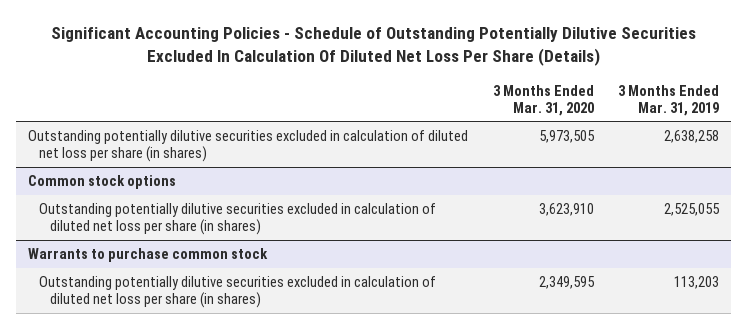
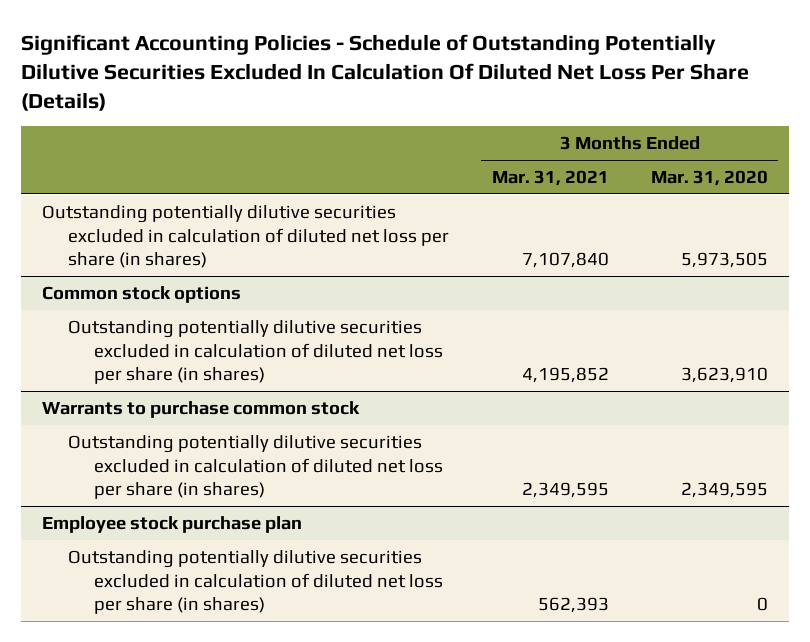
[617,84,719,116] 3 Months Ended Mar. 31, 2019 -> none
none -> [491,169,609,186] Mar. 31, 2021
none -> [42,515,303,533] Employee stock purchase plan
none -> [68,549,444,615] Outstanding potentially dilutive securities excluded in calculation of diluted net loss per share (in shares)

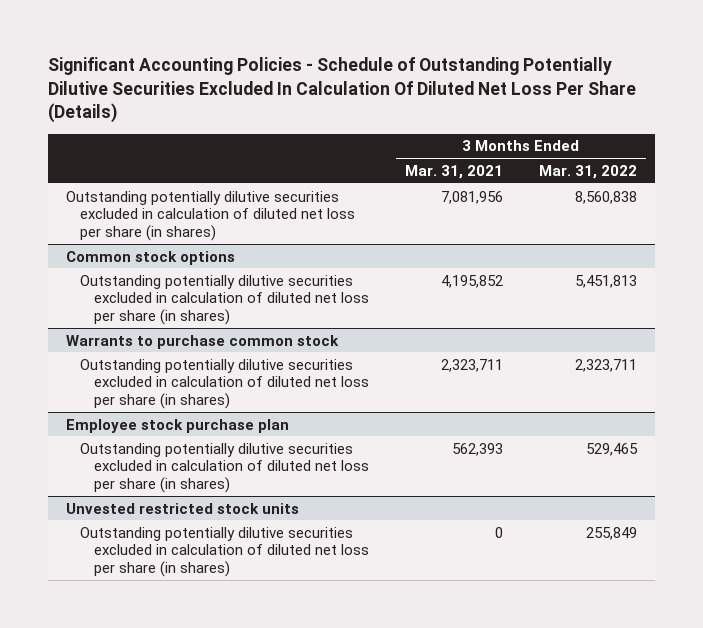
[650,169,768,186] Mar. 31, 2020 -> none
none -> [539,164,638,179] Mar. 31, 2022
[521,252,609,269] 7,107,840 -> [441,190,504,204] 7,081,956
[521,482,609,499] 2,349,595 -> [441,358,504,372] 2,323,711
none -> [66,502,300,514] Unvested restricted stock units
none -> [80,526,370,578] Outstanding potentially dilutive securities excluded in calculation of diluted net loss per share (in shares)

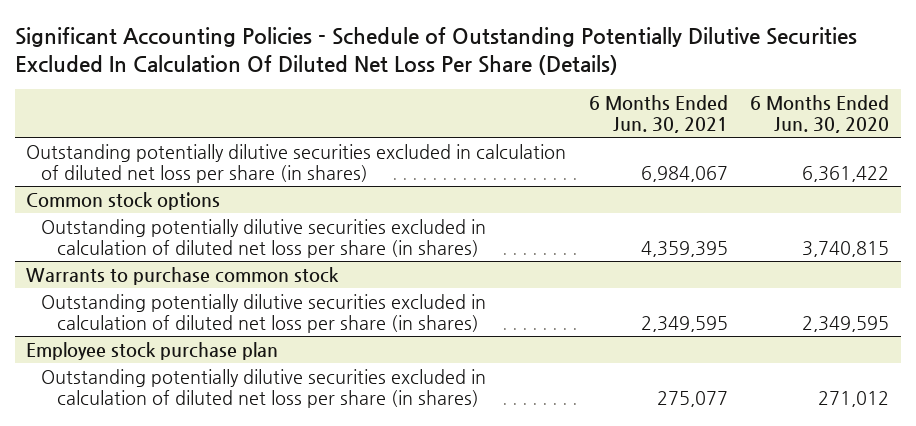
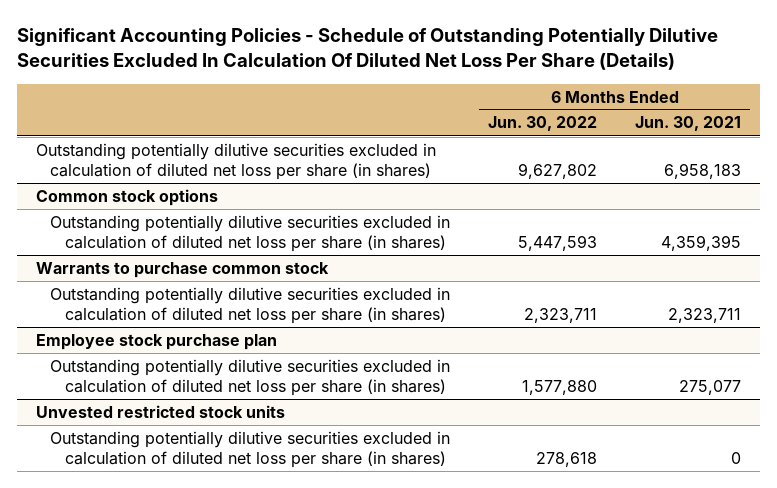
[750,94,890,134] 6 Months Ended Jun. 30, 2020 -> none
none -> [488,116,598,132] Jun. 30, 2022
[640,166,728,183] 6,984,067 -> [663,163,741,180] 6,958,183
[640,316,728,333] 2,349,595 -> [667,308,741,324] 2,323,711
none -> [36,404,286,418] Unvested restricted stock units
none -> [50,430,451,469] Outstanding potentially dilutive securities excluded in calculation of diluted net loss per share (in shares)

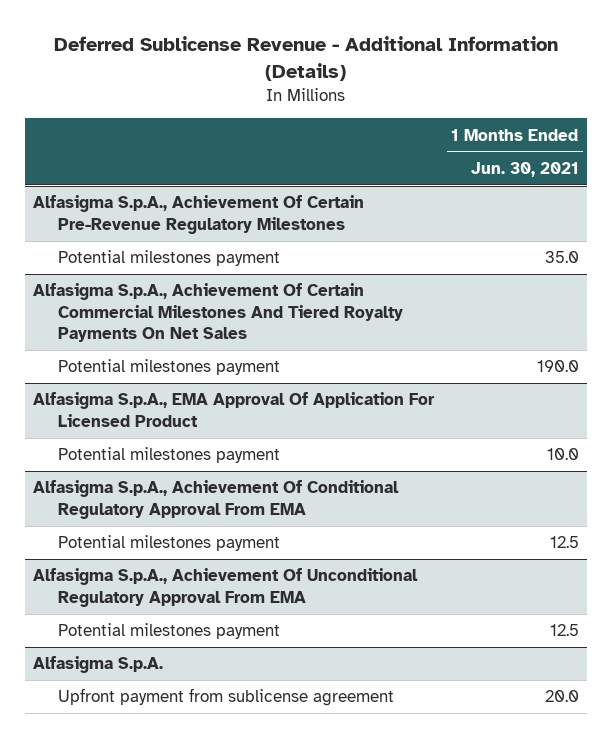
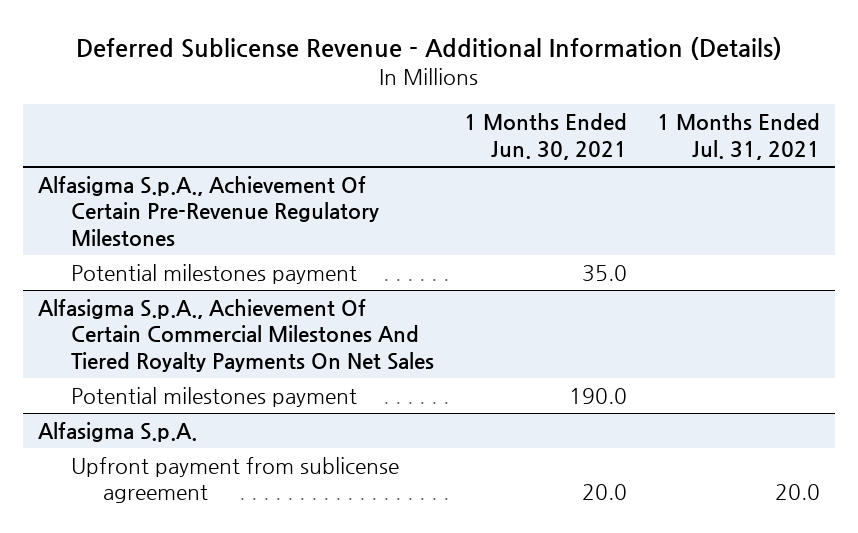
none -> [656,113,820,160] 1 Months Ended Jul. 31, 2021
[33,392,436,427] Alfasigma S.p.A., EMA Approval Of Application For Licensed Product -> none
[57,447,280,464] Potential milestones payment -> none
[33,480,400,519] Alfasigma S.p.A., Achievement Of Conditional Regulatory Approval From EMA -> none
[57,535,280,552] Potential milestones payment -> none
[33,568,419,607] Alfasigma S.p.A., Achievement Of Unconditional Regulatory Approval From EMA -> none
[57,623,280,640] Potential milestones payment -> none

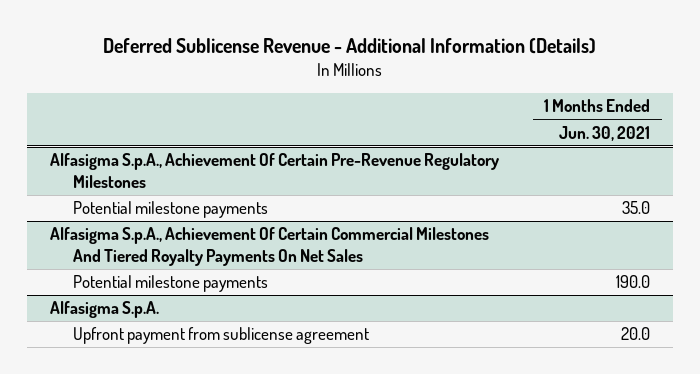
[656,113,820,160] 1 Months Ended Jul. 31, 2021 -> none
[70,263,357,284] Potential milestones payment -> [72,201,268,219] Potential milestone payments
[70,386,357,407] Potential milestones payment -> [72,275,268,293] Potential milestone payments

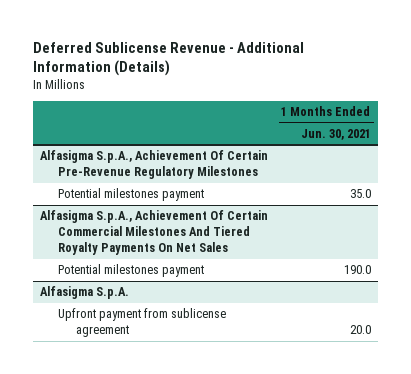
[72,201,268,219] Potential milestone payments -> [58,188,205,202] Potential milestones payment
[72,275,268,293] Potential milestone payments -> [58,264,205,278] Potential milestones payment

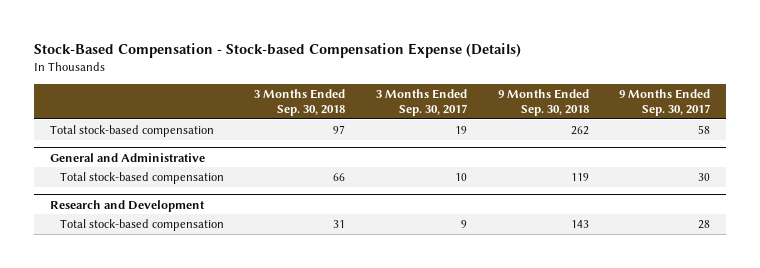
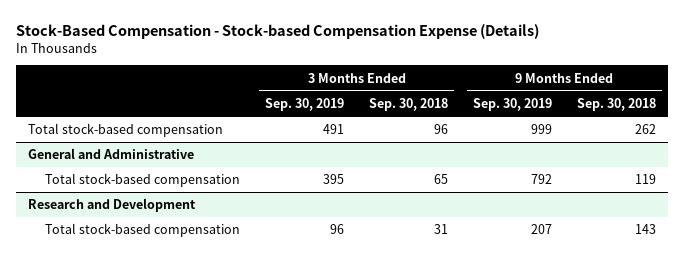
[376,88,468,116] 3 Months Ended Sep. 30, 2017 -> none
[619,88,711,116] 9 Months Ended Sep. 30, 2017 -> none
none -> [265,98,345,112] Sep. 30, 2019
none -> [472,98,552,112] Sep. 30, 2019
[333,125,346,135] 97 -> [433,124,448,135] 96
[333,173,346,182] 66 -> [433,174,448,185] 65

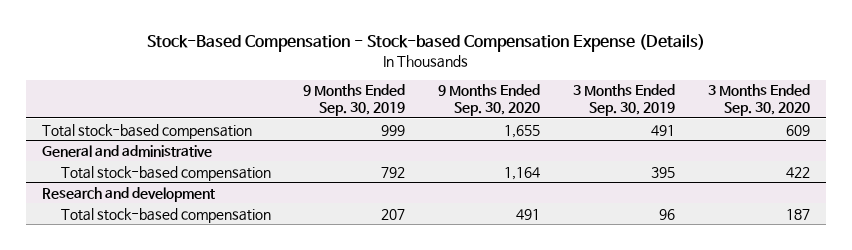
[368,98,448,112] Sep. 30, 2018 -> none
[576,98,656,112] Sep. 30, 2018 -> none
none -> [438,84,541,117] 9 Months Ended Sep. 30, 2020
none -> [707,84,810,117] 3 Months Ended Sep. 30, 2020
[28,148,195,160] General and Administrative -> [42,144,213,157] General and administrative
[28,198,197,213] Research and Development -> [42,186,216,202] Research and development

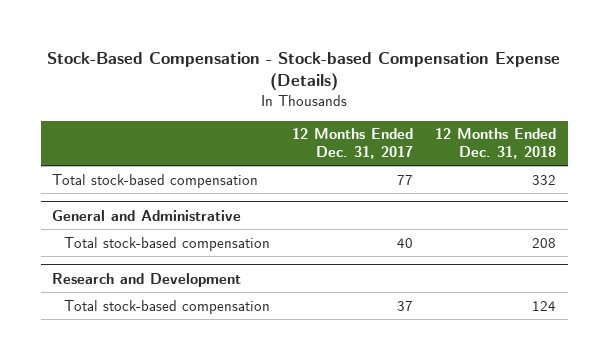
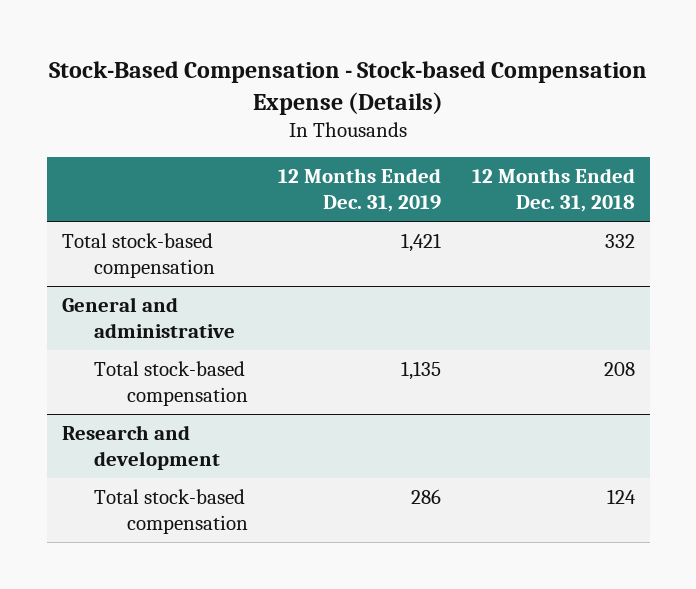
[292,128,414,160] 12 Months Ended Dec. 31, 2017 -> none
none -> [278,168,442,213] 12 Months Ended Dec. 31, 2019
[51,209,241,221] General and Administrative -> [61,297,236,338] General and administrative
[51,272,241,287] Research and Development -> [61,425,221,470] Research and development

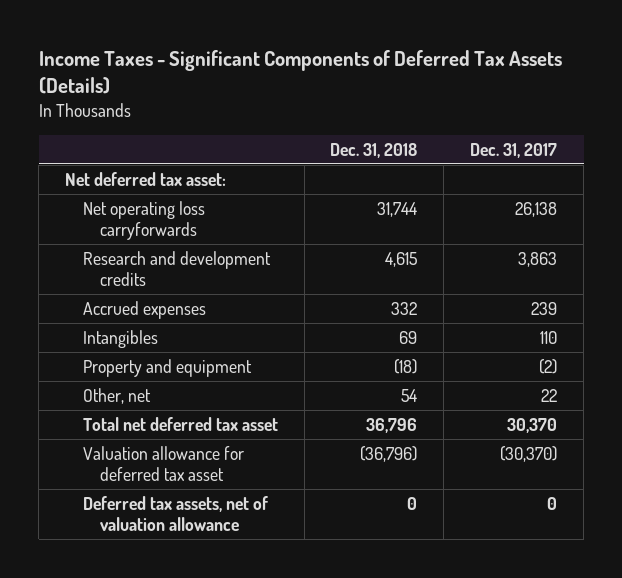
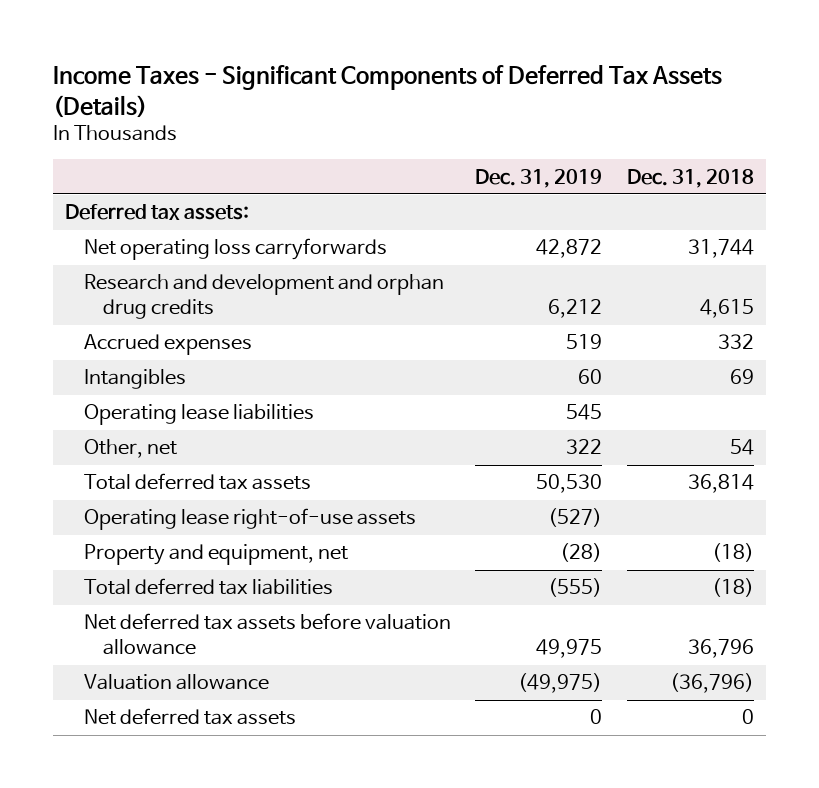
[470,142,558,158] Dec. 31, 2017 -> none
none -> [475,168,603,188] Dec. 31, 2019
[65,171,227,186] Net deferred tax asset: -> [65,204,250,221] Deferred tax assets:
[82,250,271,286] Research and development credits -> [84,274,445,320] Research and development and orphan drug credits
[82,358,252,377] Property and equipment -> none
none -> [84,404,315,426] Operating lease liabilities
[82,416,278,431] Total net deferred tax asset -> [84,473,312,491] Total deferred tax assets
[366,417,418,433] 36,796 -> [687,474,754,494] 36,814
none -> [84,508,417,531] Operating lease right-of-use assets
none -> [84,544,349,566] Property and equipment, net
none -> [84,578,334,596] Total deferred tax liabilities
none -> [84,613,452,656] Net deferred tax assets before valuation allowance
[82,445,244,481] Valuation allowance for deferred tax asset -> [84,674,270,691] Valuation allowance
[82,495,268,531] Deferred tax assets, net of valuation allowance -> [84,708,297,726] Net deferred tax assets

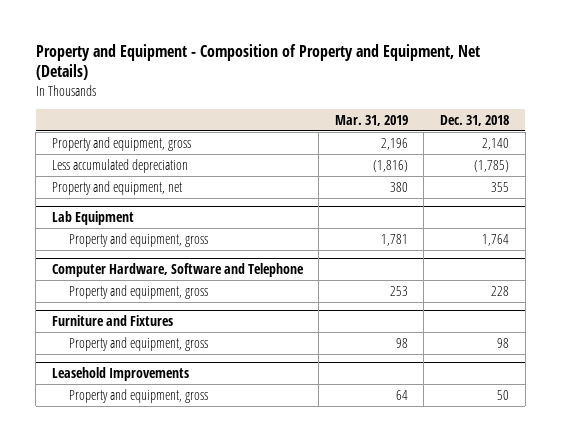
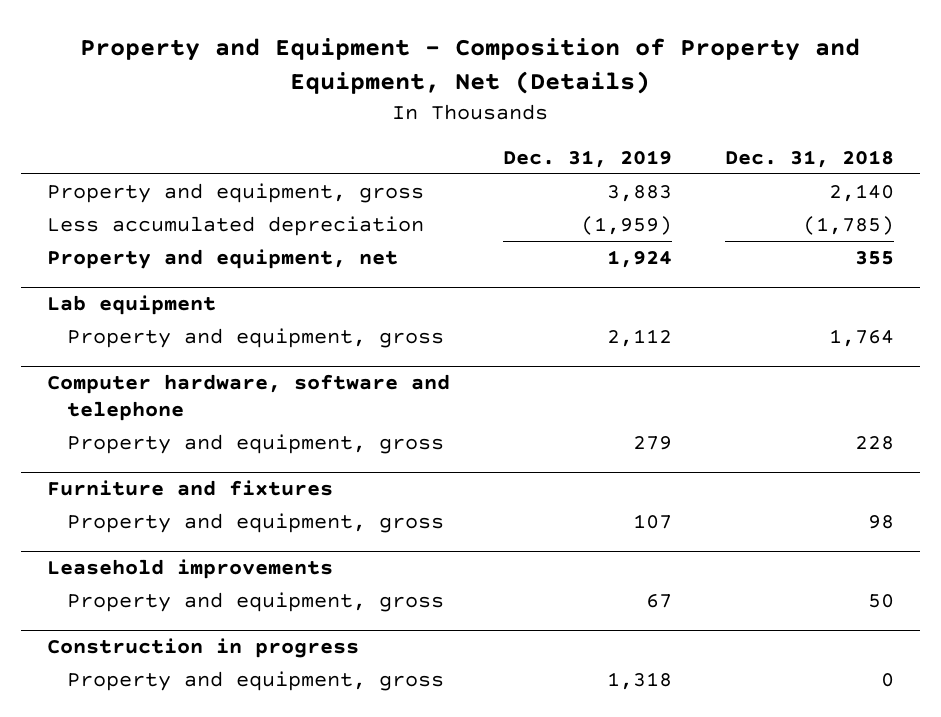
[334,114,408,126] Mar. 31, 2019 -> none
none -> [502,149,672,168] Dec. 31, 2019
[51,210,134,225] Lab Equipment -> [47,295,217,316] Lab equipment
[51,262,304,277] Computer Hardware, Software and Telephone -> [47,374,451,422] Computer hardware, software and telephone
[51,314,173,326] Furniture and Fixtures -> [47,480,334,497] Furniture and fixtures
[51,366,189,381] Leasehold Improvements -> [47,559,334,580] Leasehold improvements
none -> [47,638,360,659] Construction in progress
none -> [67,670,445,691] Property and equipment, gross

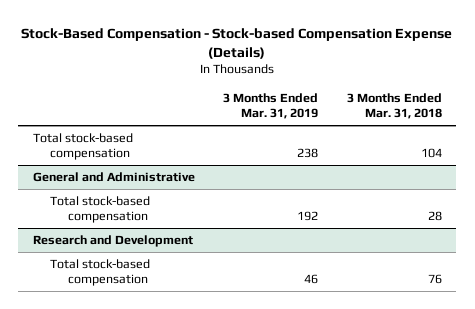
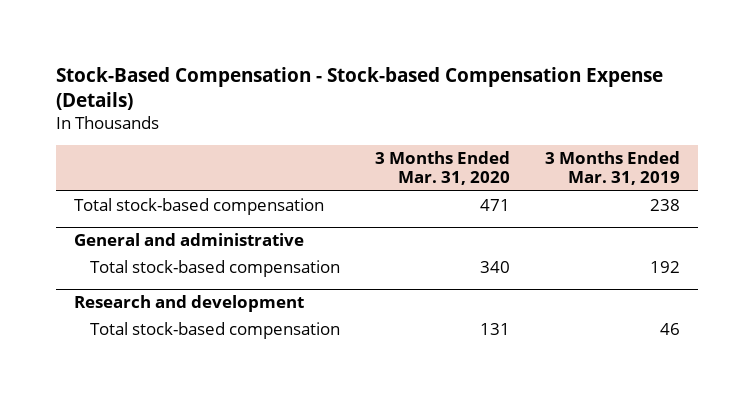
[346,92,442,119] 3 Months Ended Mar. 31, 2018 -> none
none -> [374,151,510,186] 3 Months Ended Mar. 31, 2020
[32,172,195,183] General and Administrative -> [73,233,304,247] General and administrative
[32,235,193,248] Research and Development -> [73,295,304,313] Research and development

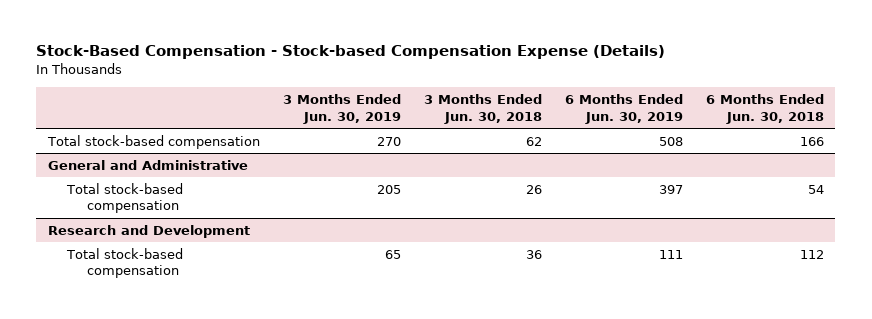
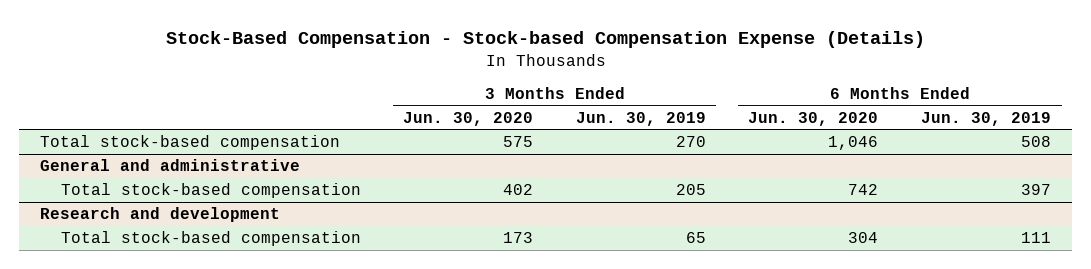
[423,94,542,124] 3 Months Ended Jun. 30, 2018 -> none
[705,94,824,124] 6 Months Ended Jun. 30, 2018 -> none
none -> [403,111,534,126] Jun. 30, 2020
none -> [748,111,879,126] Jun. 30, 2020
[47,160,248,171] General and Administrative -> [40,159,301,172] General and administrative
[47,225,250,239] Research and Development -> [40,207,281,223] Research and development

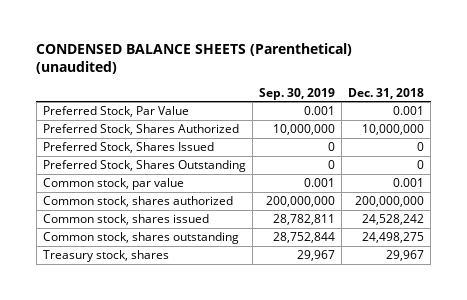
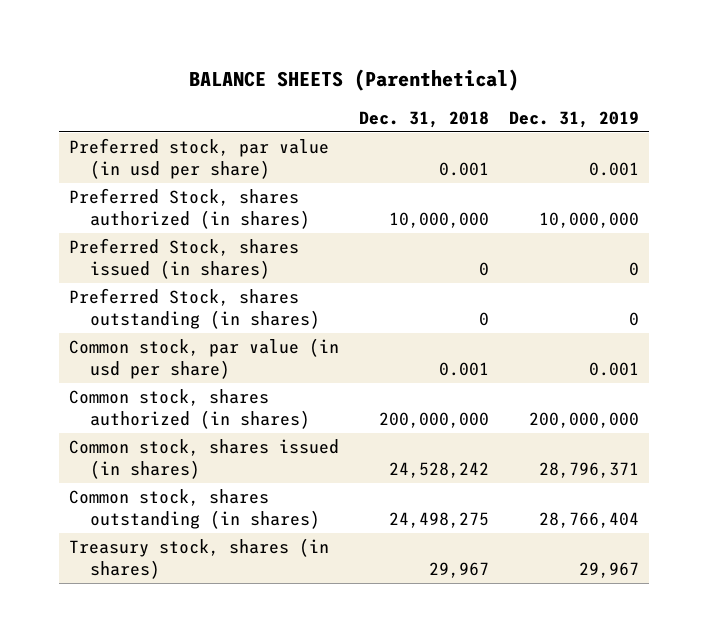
[36,43,353,75] CONDENSED BALANCE SHEETS (Parenthetical) (unaudited) -> [189,69,520,92] BALANCE SHEETS (Parenthetical)
[259,87,336,100] Sep. 30, 2019 -> none
none -> [509,110,640,128] Dec. 31, 2019
[42,105,189,117] Preferred Stock, Par Value -> [69,138,330,180] Preferred stock, par value (in usd per share)
[42,123,239,135] Preferred Stock, Shares Authorized -> [69,188,311,230] Preferred Stock, shares authorized (in shares)
[42,141,214,153] Preferred Stock, Shares Issued -> [69,238,300,280] Preferred Stock, shares issued (in shares)
[42,159,246,172] Preferred Stock, Shares Outstanding -> [69,288,321,330] Preferred Stock, shares outstanding (in shares)
[42,177,184,190] Common stock, par value -> [69,338,340,380] Common stock, par value (in usd per share)
[42,195,233,207] Common stock, shares authorized -> [69,389,311,430] Common stock, shares authorized (in shares)
[42,213,209,225] Common stock, shares issued -> [69,439,340,480] Common stock, shares issued (in shares)
[42,231,239,244] Common stock, shares outstanding -> [69,489,321,530] Common stock, shares outstanding (in shares)
[42,249,169,262] Treasury stock, shares -> [69,538,330,580] Treasury stock, shares (in shares)

